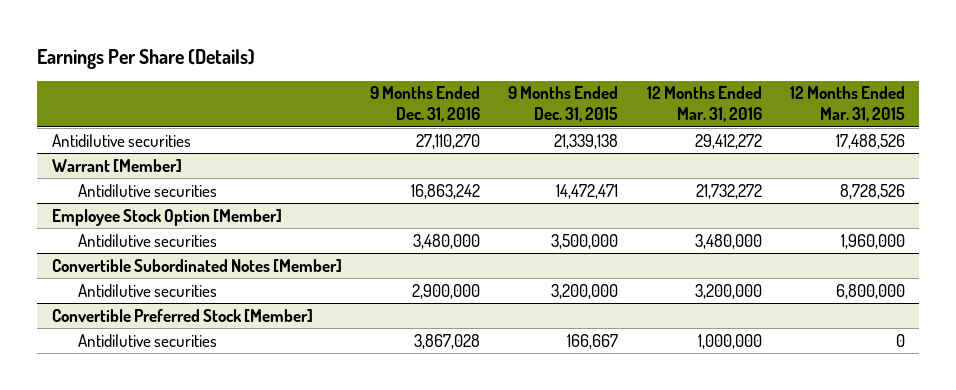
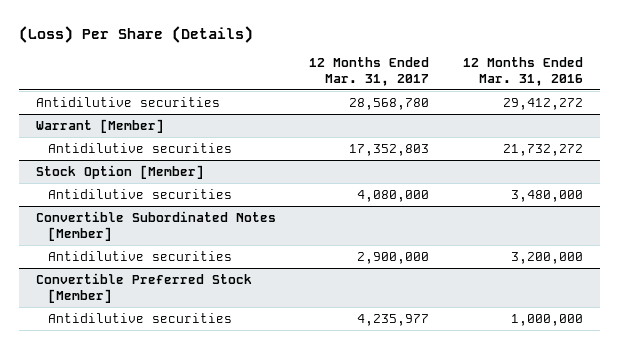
[37,48,256,69] Earnings Per Share (Details) -> [18,25,253,43] (Loss) Per Share (Details)
[369,86,480,123] 9 Months Ended Dec. 31, 2016 -> none
[508,86,619,123] 9 Months Ended Dec. 31, 2015 -> none
[789,86,905,123] 12 Months Ended Mar. 31, 2015 -> none
none -> [309,56,430,87] 12 Months Ended Mar. 31, 2017
[51,208,282,226] Employee Stock Option [Member] -> [35,164,204,179] Stock Option [Member]

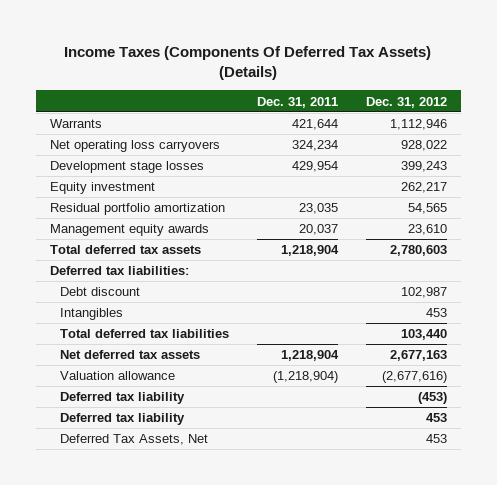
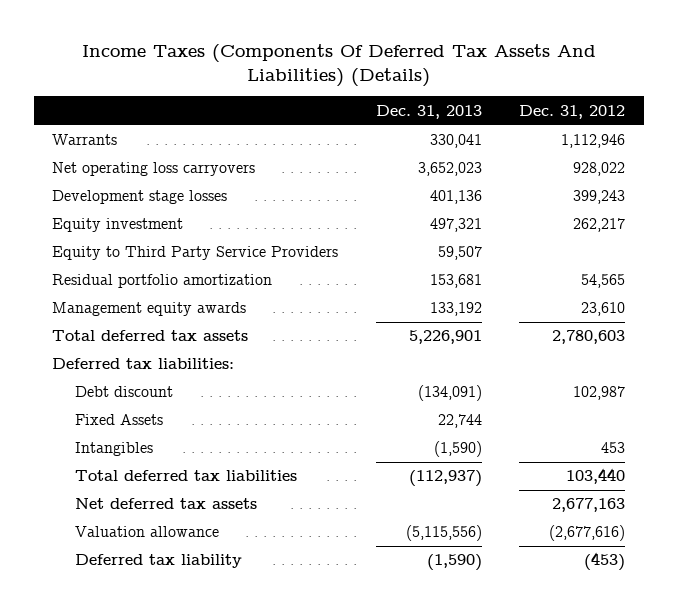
[64,45,432,81] Income Taxes (Components Of Deferred Tax Assets) (Details) -> [81,44,596,88] Income Taxes (Components Of Deferred Tax Assets And Liabilities) (Details)
[256,96,338,108] Dec. 31, 2011 -> none
none -> [375,104,482,119] Dec. 31, 2013
none -> [52,246,339,261] Equity to Third Party Service Providers
none -> [75,414,164,426] Fixed Assets
[60,413,186,426] Deferred tax liability -> none
[60,434,209,446] Deferred Tax Assets, Net -> none

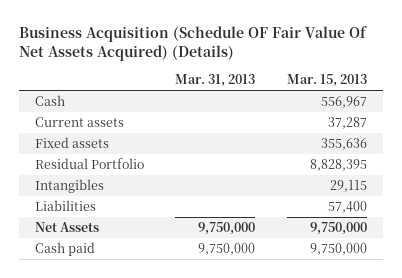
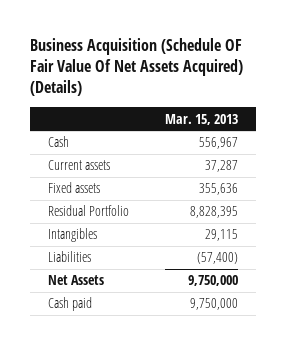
[175,74,256,88] Mar. 31, 2013 -> none
[328,200,368,213] 57,400 -> [196,252,238,265] (57,400)

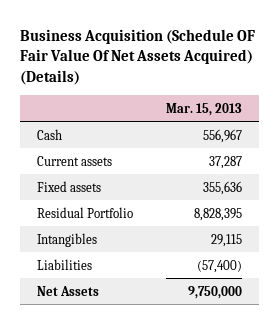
[47,297,92,312] Cash paid -> none

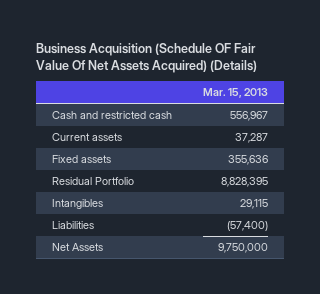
[37,128,63,140] Cash -> [51,111,172,120] Cash and restricted cash

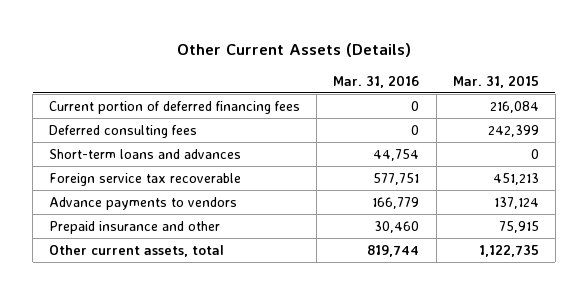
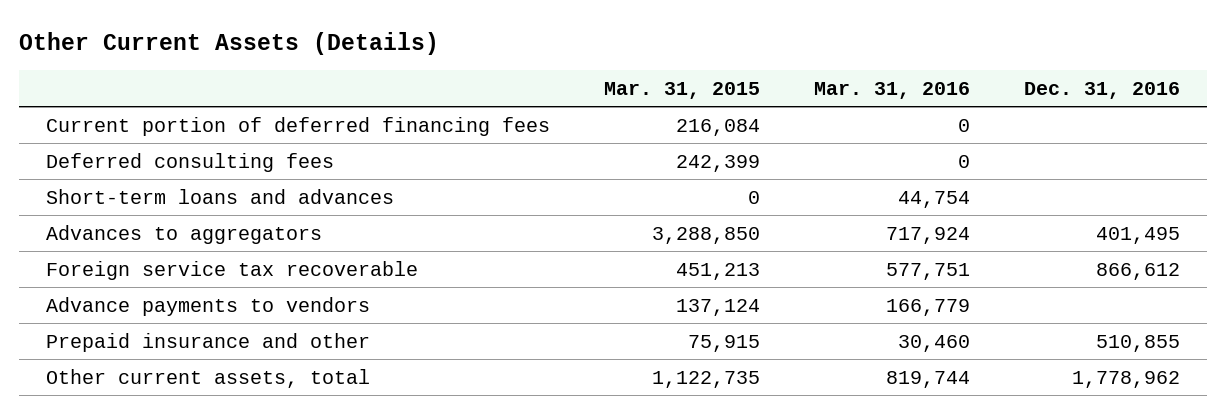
none -> [1023,81,1180,99] Dec. 31, 2016
none -> [46,224,323,244] Advances to aggregators

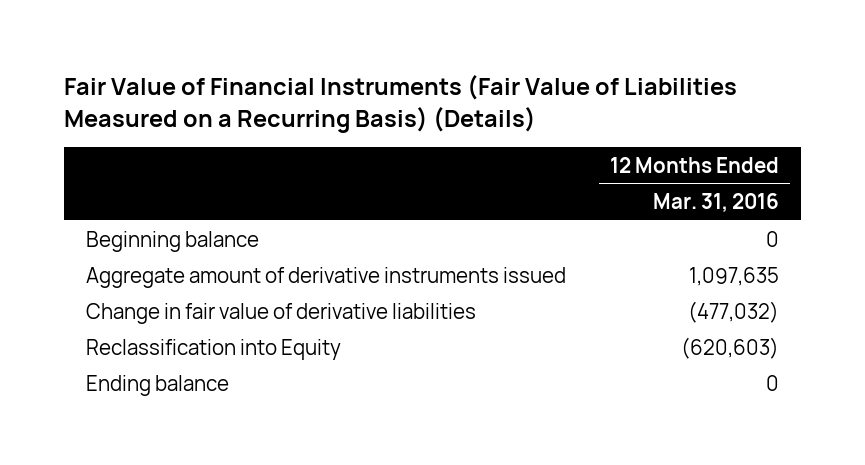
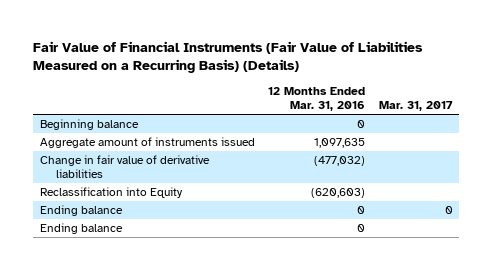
none -> [378,100,453,111] Mar. 31, 2017
[85,266,566,288] Aggregate amount of derivative instruments issued -> [39,137,255,149] Aggregate amount of instruments issued
none -> [39,223,123,235] Ending balance

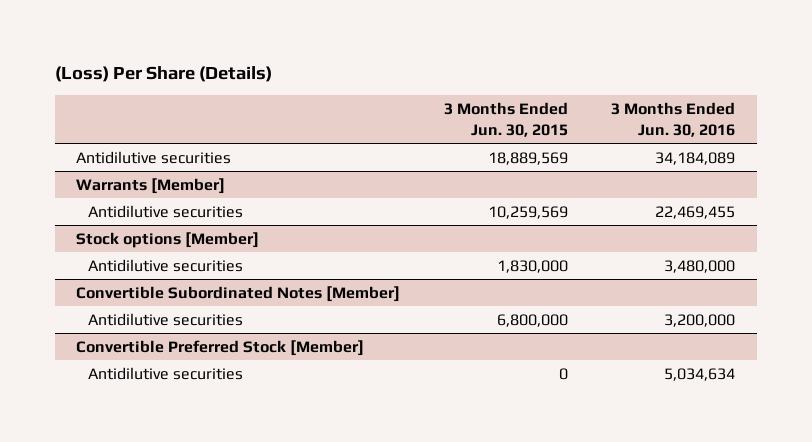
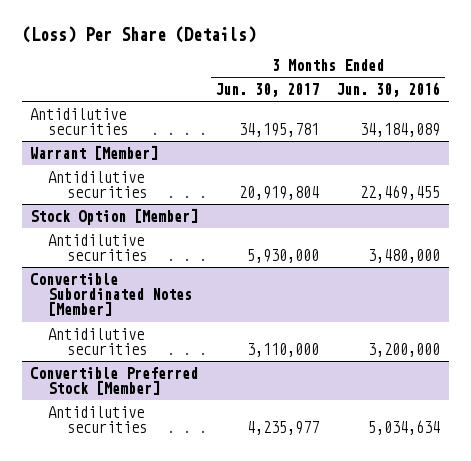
[443,102,568,137] 3 Months Ended Jun. 30, 2015 -> none
none -> [215,83,320,98] Jun. 30, 2017
[76,177,226,194] Warrants [Member] -> [30,144,159,160] Warrant [Member]
[76,231,260,248] Stock options [Member] -> [30,207,199,225] Stock Option [Member]

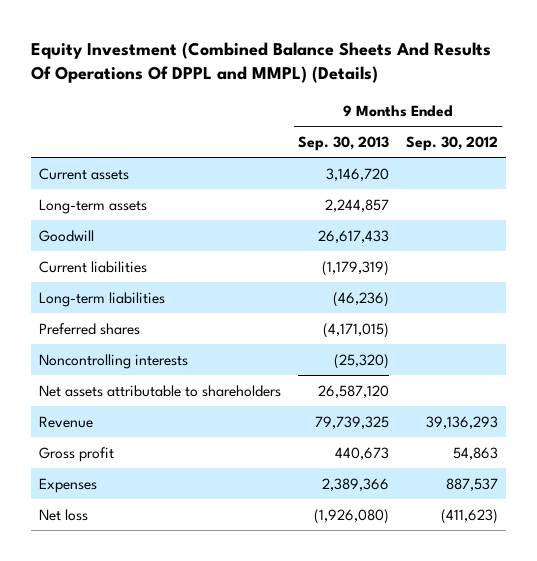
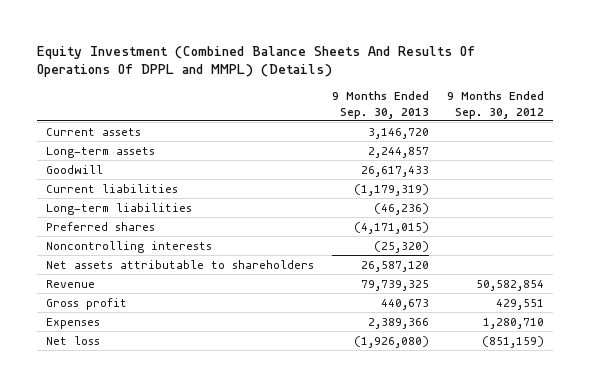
[425,415,498,429] 39,136,293 -> [475,279,544,291] 50,582,854
[452,446,498,460] 54,863 -> [495,298,544,310] 429,551
[445,477,498,491] 887,537 -> [482,317,544,329] 1,280,710
[440,508,498,524] (411,623) -> [481,335,544,348] (851,159)

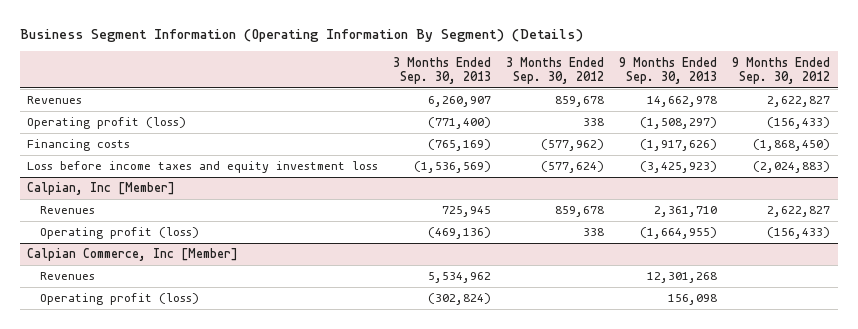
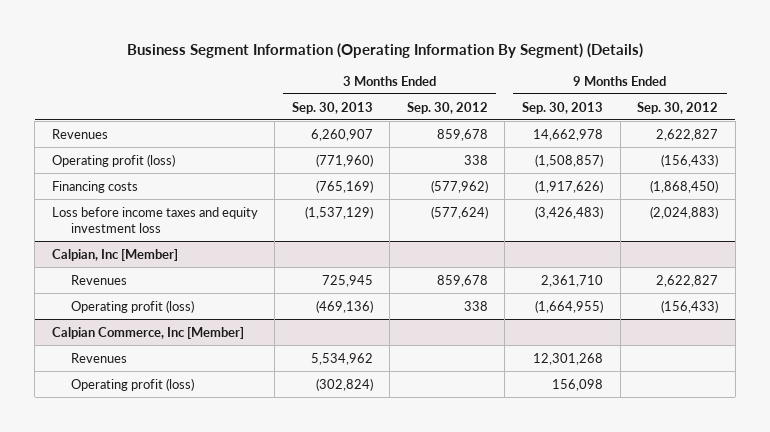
[428,117,492,130] (771,400) -> [315,153,373,167] (771,960)
[640,117,718,130] (1,508,297) -> [534,153,603,167] (1,508,857)
[414,161,492,174] (1,536,569) -> [304,205,373,219] (1,537,129)
[640,161,718,174] (3,425,923) -> [534,205,603,219] (3,426,483)

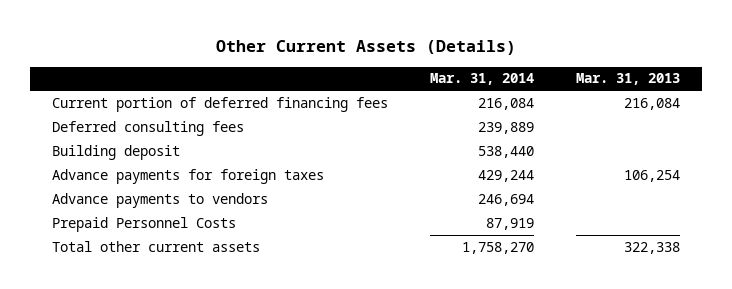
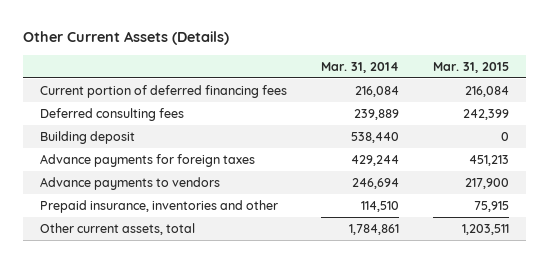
[576,73,681,86] Mar. 31, 2013 -> none
none -> [433,61,510,73] Mar. 31, 2015
[51,216,236,232] Prepaid Personnel Costs -> none
none -> [39,199,278,213] Prepaid insurance, inventories and other
[51,240,260,252] Total other current assets -> [39,222,195,235] Other current assets, total
[462,241,535,254] 1,758,270 -> [349,223,400,235] 1,784,861

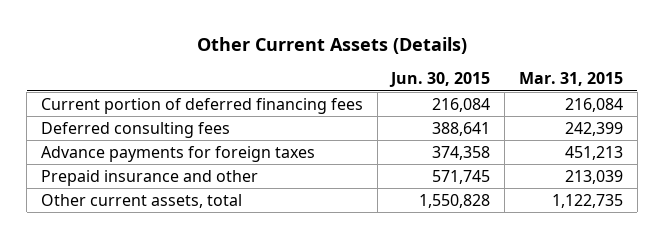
[321,61,400,73] Mar. 31, 2014 -> none
none -> [389,72,491,88] Jun. 30, 2015
[39,130,135,144] Building deposit -> none
[39,176,220,190] Advance payments to vendors -> none
[39,199,278,213] Prepaid insurance, inventories and other -> [40,169,258,186] Prepaid insurance and other
[474,200,510,212] 75,915 -> [564,169,623,184] 213,039
[462,223,510,235] 1,203,511 -> [551,193,623,208] 1,122,735

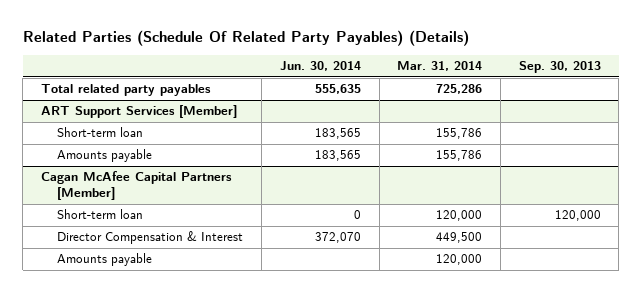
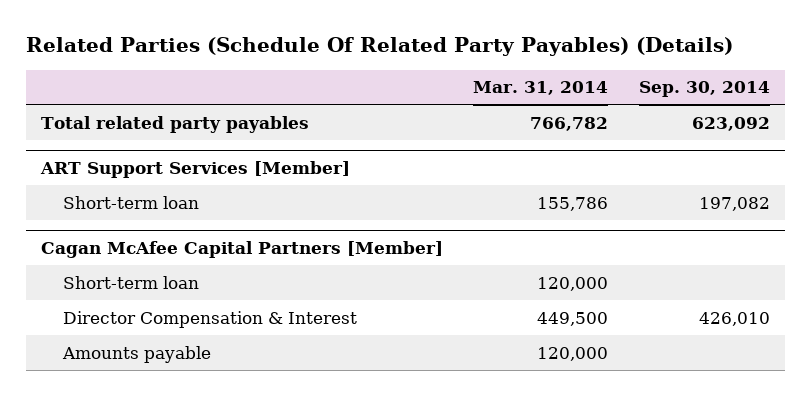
[279,61,361,72] Jun. 30, 2014 -> none
[518,61,601,74] Sep. 30, 2013 -> none
none -> [638,81,770,98] Sep. 30, 2014
[436,84,483,95] 725,286 -> [530,116,609,131] 766,782
[57,149,153,163] Amounts payable -> none

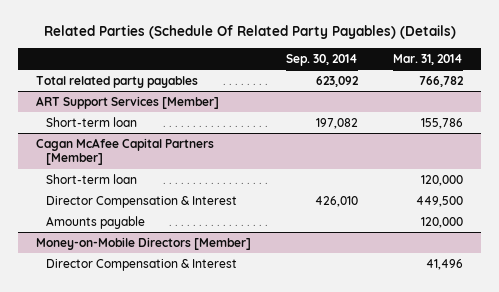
none -> [35,236,251,250] Money-on-Mobile Directors [Member]
none -> [45,258,237,271] Director Compensation & Interest

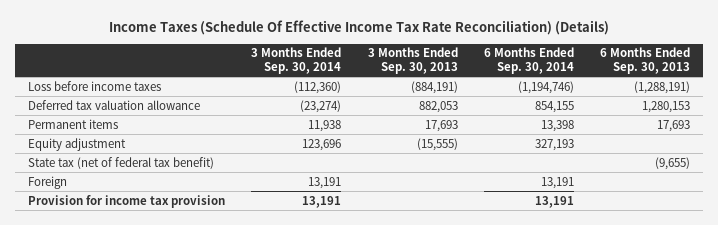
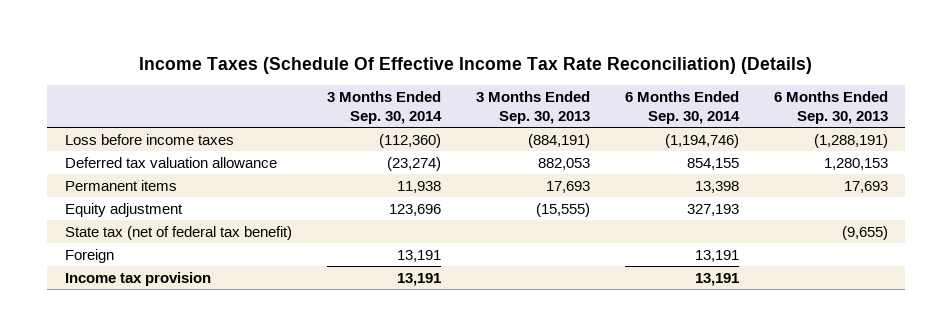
[27,194,225,208] Provision for income tax provision -> [64,271,211,286] Income tax provision

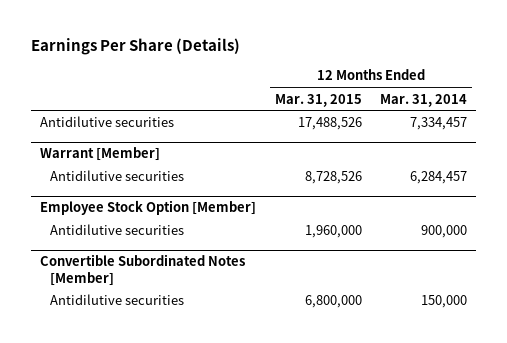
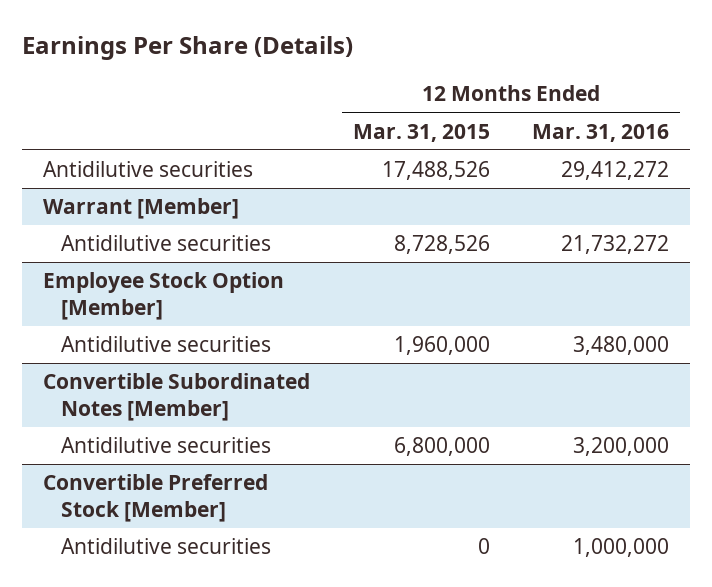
[380,93,468,107] Mar. 31, 2014 -> none
none -> [532,123,670,142] Mar. 31, 2016
none -> [43,474,269,522] Convertible Preferred Stock [Member]
none -> [61,538,272,555] Antidilutive securities

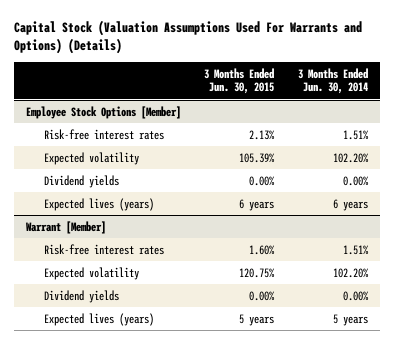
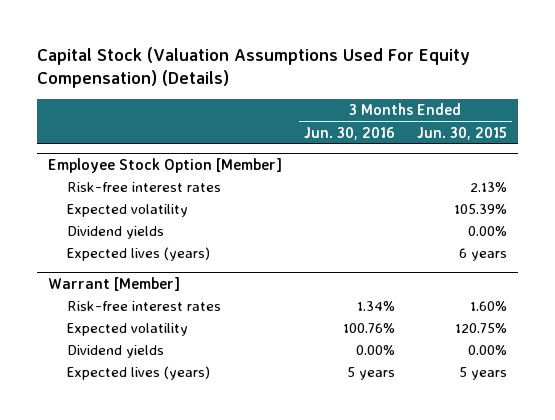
[13,19,362,55] Capital Stock (Valuation Assumptions Used For Warrants and Options) (Details) -> [37,46,471,88] Capital Stock (Valuation Assumptions Used For Equity Compensation) (Details)
[298,67,369,95] 3 Months Ended Jun. 30, 2014 -> none
none -> [304,126,396,140] Jun. 30, 2016
[25,105,181,119] Employee Stock Options [Member] -> [48,157,283,173] Employee Stock Option [Member]

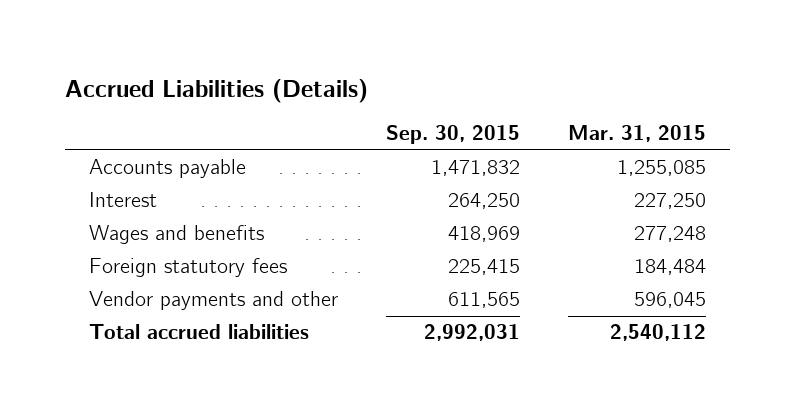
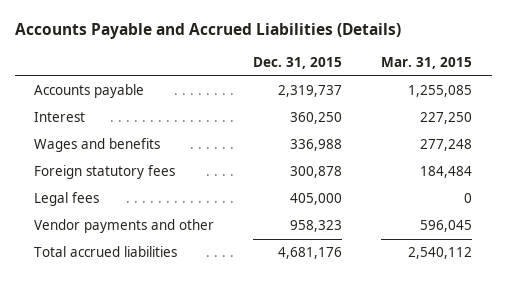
[65,78,369,103] Accrued Liabilities (Details) -> [14,23,401,40] Accounts Payable and Accrued Liabilities (Details)
[386,125,521,145] Sep. 30, 2015 -> none
none -> [253,57,343,70] Dec. 31, 2015
none -> [34,192,100,207] Legal fees

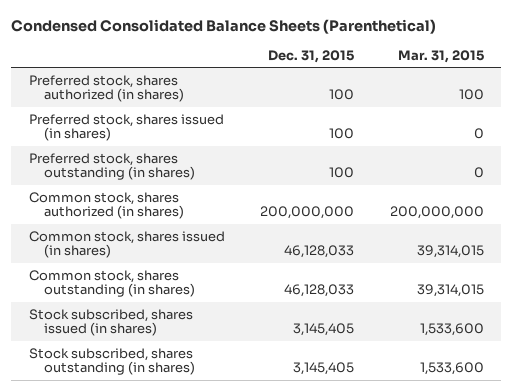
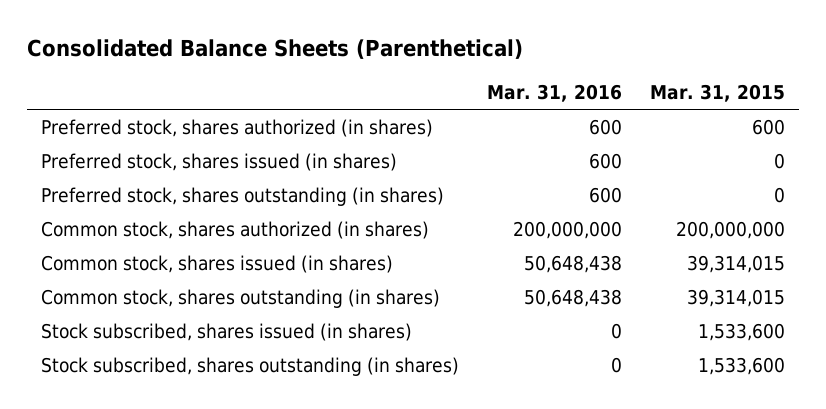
[10,18,436,34] Condensed Consolidated Balance Sheets (Parenthetical) -> [26,38,523,59] Consolidated Balance Sheets (Parenthetical)
[268,50,355,64] Dec. 31, 2015 -> none
none -> [486,83,622,102] Mar. 31, 2016
[458,89,484,101] 100 -> [751,119,785,136] 600

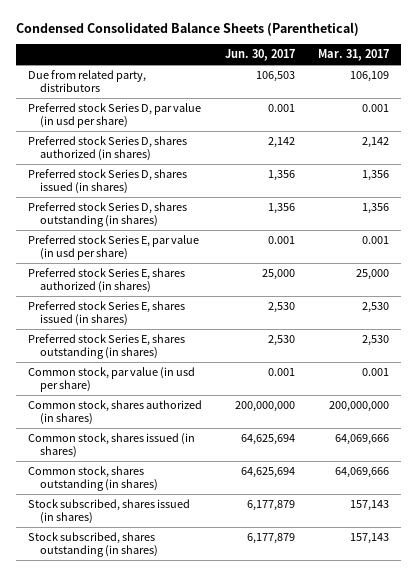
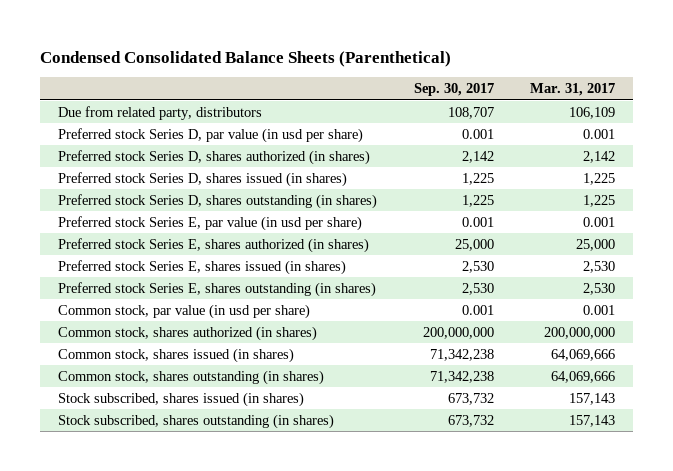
[224,49,295,62] Jun. 30, 2017 -> none
none -> [413,83,494,97] Sep. 30, 2017
[362,170,390,182] 1,356 -> [582,172,615,185] 1,225
[362,203,390,215] 1,356 -> [582,194,615,207] 1,225

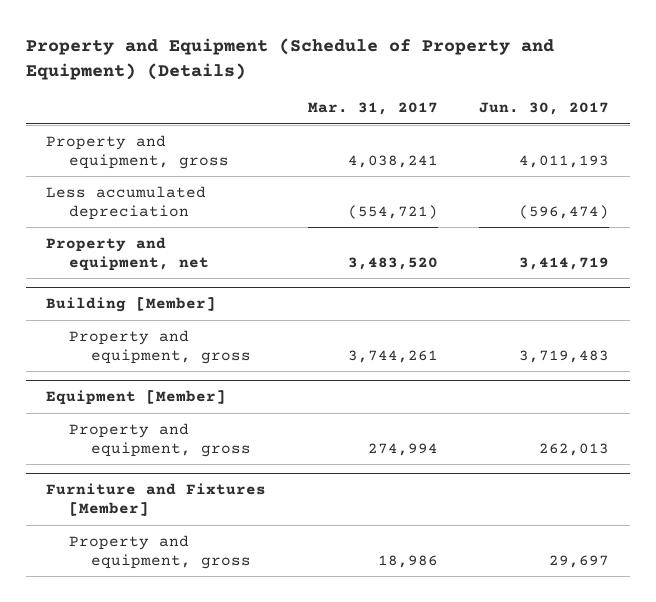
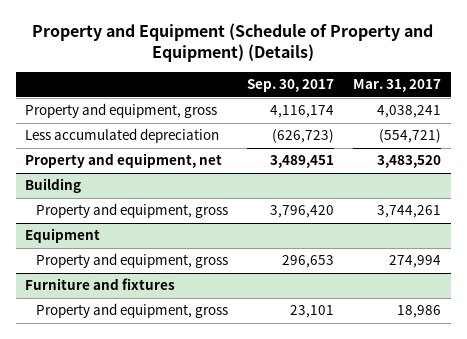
[479,102,610,116] Jun. 30, 2017 -> none
none -> [247,79,335,93] Sep. 30, 2017
[46,297,217,313] Building [Member] -> [25,178,82,194] Building
[46,390,227,406] Equipment [Member] -> [25,228,101,244] Equipment
[46,483,267,517] Furniture and Fixtures [Member] -> [25,278,176,291] Furniture and fixtures

